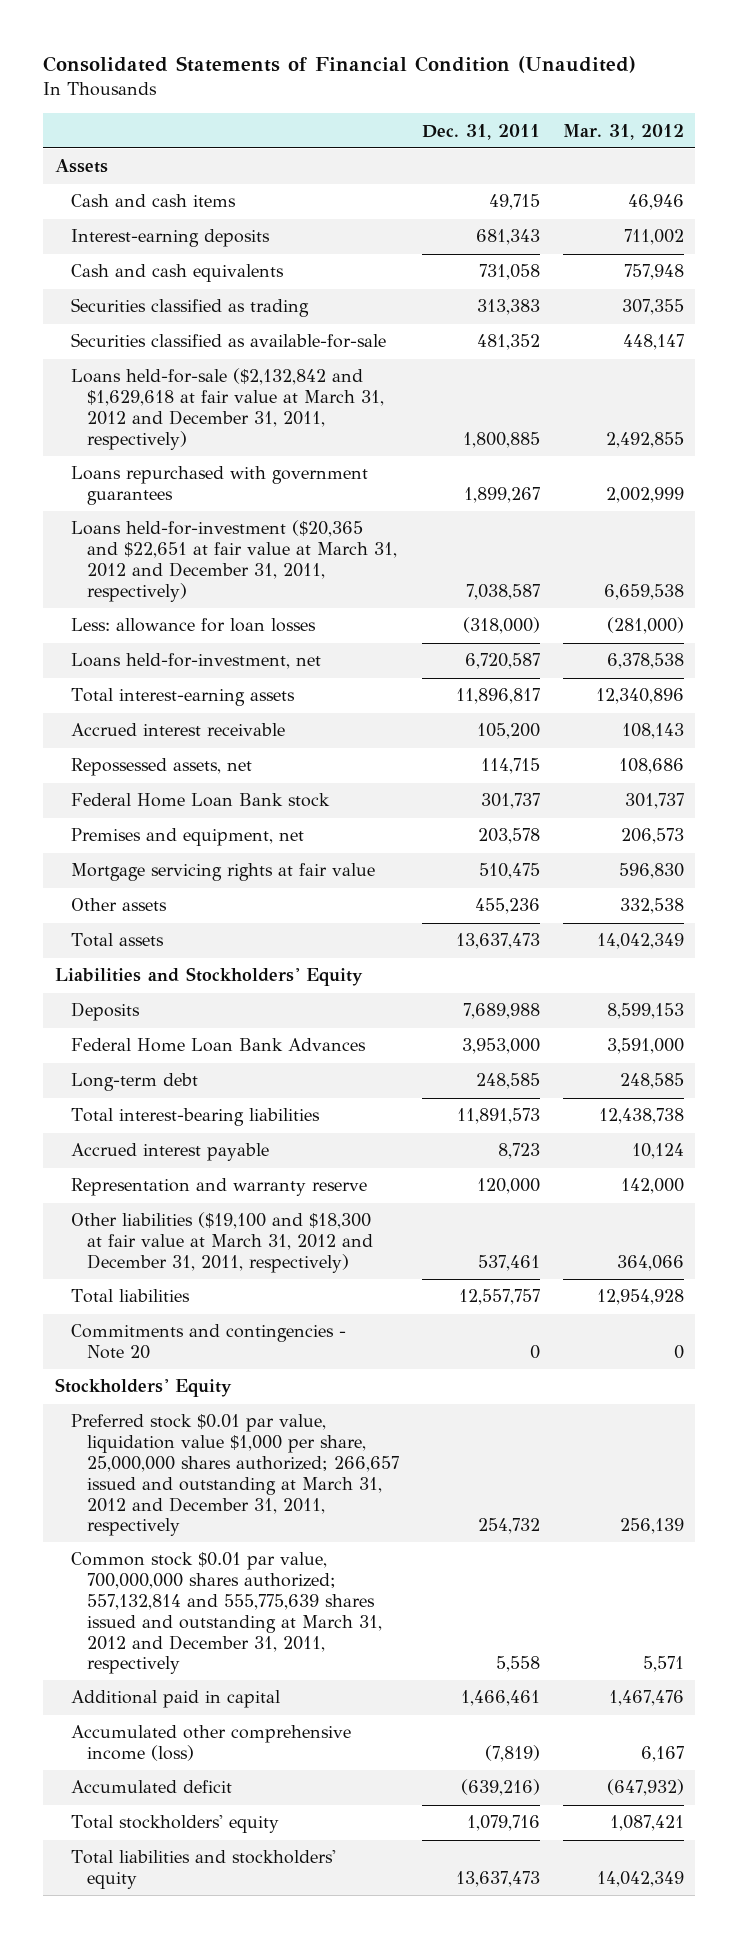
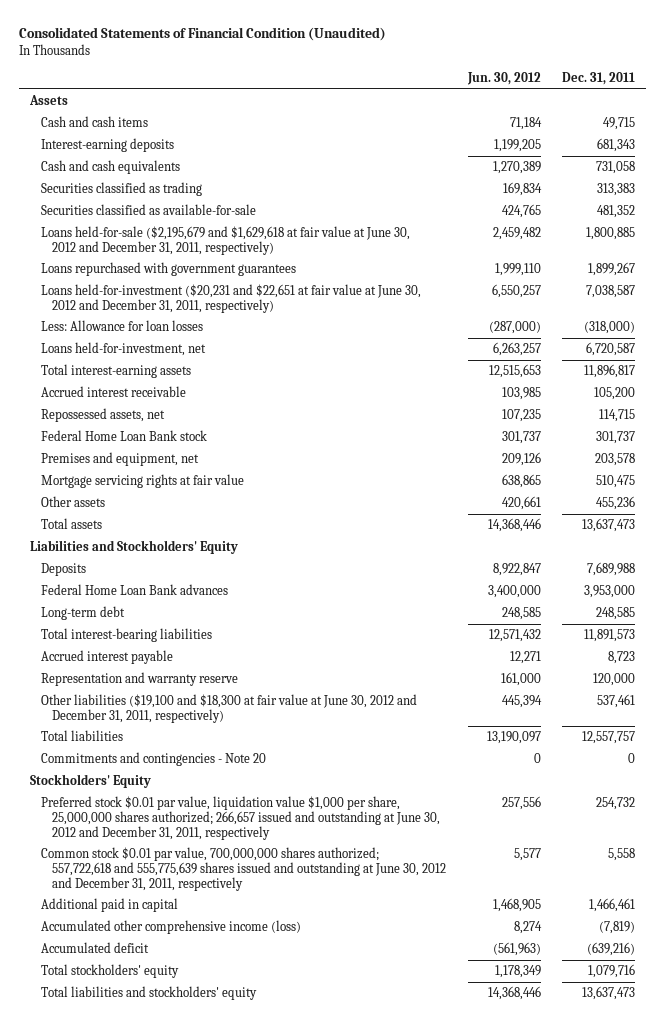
[562,123,684,140] Mar. 31, 2012 -> none
none -> [466,72,541,86] Jun. 30, 2012
[70,368,384,450] Loans held-for-sale ($2,132,842 and $1,629,618 at fair value at March 31, 2012 and December 31, 2011, respectively) -> [40,225,410,255] Loans held-for-sale ($2,195,679 and $1,629,618 at fair value at June 30, 2012 and December 31, 2011, respectively)
[70,520,397,602] Loans held-for-investment ($20,365 and $22,651 at fair value at March 31, 2012 and December 31, 2011, respectively) -> [40,283,421,313] Loans held-for-investment ($20,231 and $22,651 at fair value at June 30, 2012 and December 31, 2011, respectively)
[70,618,316,633] Less: allowance for loan losses -> [40,319,203,331] Less: Allowance for loan losses
[70,1038,366,1053] Federal Home Loan Bank Advances -> [40,583,228,595] Federal Home Loan Bank advances
[70,1212,373,1274] Other liabilities ($19,100 and $18,300 at fair value at March 31, 2012 and December 31, 2011, respectively) -> [40,693,417,723] Other liabilities ($19,100 and $18,300 at fair value at June 30, 2012 and December 31, 2011, respectively)
[70,1414,399,1537] Preferred stock $0.01 par value, liquidation value $1,000 per share, 25,000,000 shares authorized; 266,657 issued and outstanding at March 31, 2012 and December 31, 2011, respectively -> [40,795,440,840] Preferred stock $0.01 par value, liquidation value $1,000 per share, 25,000,000 shares authorized; 266,657 issued and outstanding at June 30, 2012 and December 31, 2011, respectively
[70,1552,382,1675] Common stock $0.01 par value, 700,000,000 shares authorized; 557,132,814 and 555,775,639 shares issued and outstanding at March 31, 2012 and December 31, 2011, respectively -> [40,846,446,891] Common stock $0.01 par value, 700,000,000 shares authorized; 557,722,618 and 555,775,639 shares issued and outstanding at June 30, 2012 and December 31, 2011, respectively

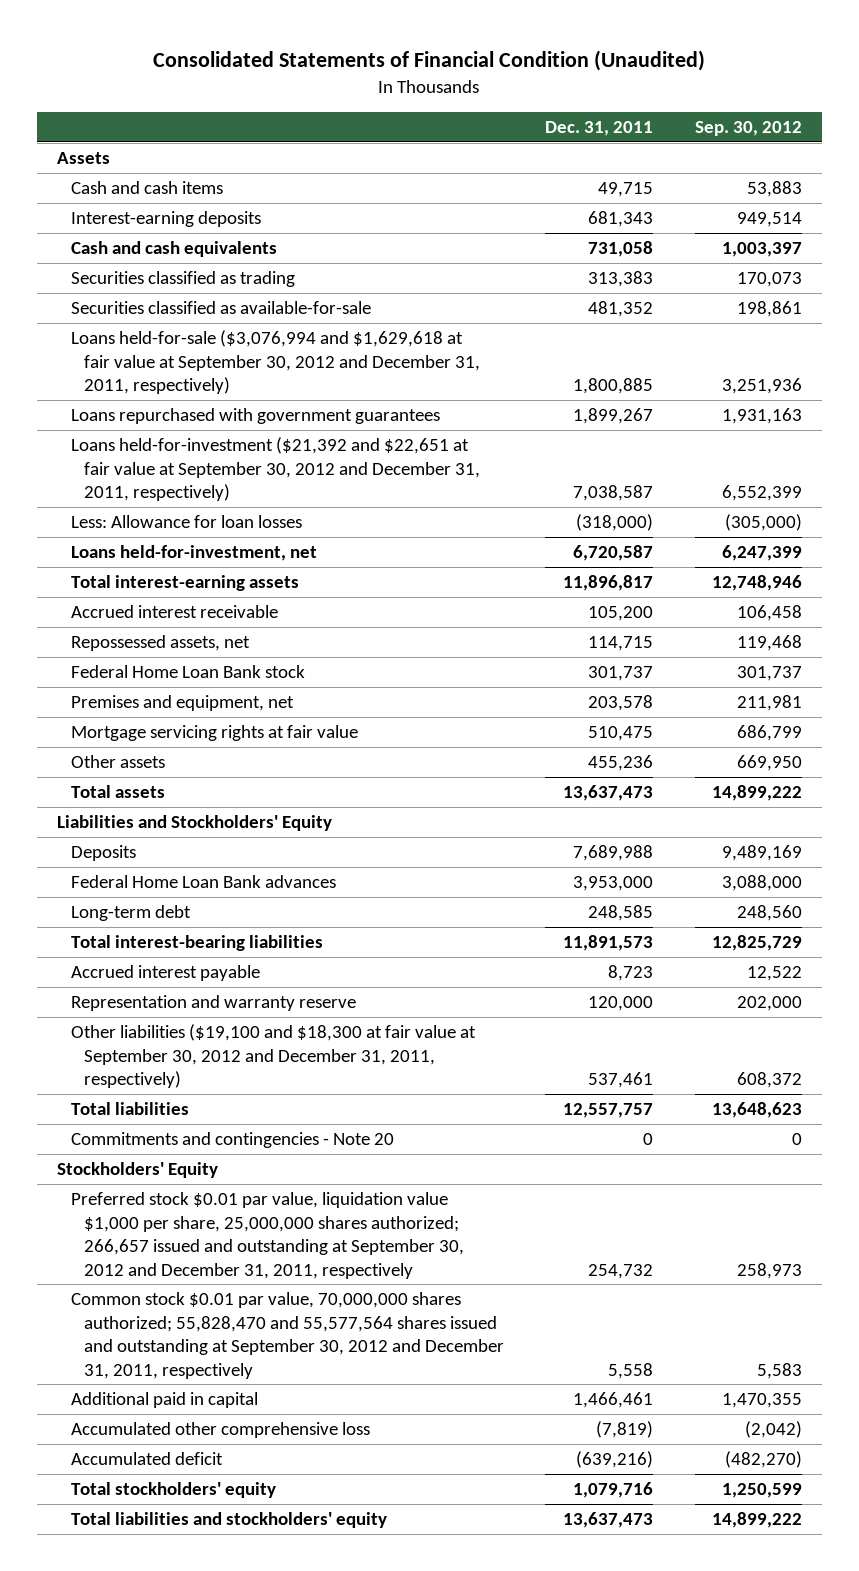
[466,72,541,86] Jun. 30, 2012 -> none
none -> [694,120,802,136] Sep. 30, 2012
[40,225,410,255] Loans held-for-sale ($2,195,679 and $1,629,618 at fair value at June 30, 2012 and December 31, 2011, respectively) -> [70,330,481,395] Loans held-for-sale ($3,076,994 and $1,629,618 at fair value at September 30, 2012 and December 31, 2011, respectively)
[40,283,421,313] Loans held-for-investment ($20,231 and $22,651 at fair value at June 30, 2012 and December 31, 2011, respectively) -> [70,437,481,502] Loans held-for-investment ($21,392 and $22,651 at fair value at September 30, 2012 and December 31, 2011, respectively)
[40,693,417,723] Other liabilities ($19,100 and $18,300 at fair value at June 30, 2012 and December 31, 2011, respectively) -> [70,1024,476,1089] Other liabilities ($19,100 and $18,300 at fair value at September 30, 2012 and December 31, 2011, respectively)
[40,795,440,840] Preferred stock $0.01 par value, liquidation value $1,000 per share, 25,000,000 shares authorized; 266,657 issued and outstanding at June 30, 2012 and December 31, 2011, respectively -> [70,1192,465,1279] Preferred stock $0.01 par value, liquidation value $1,000 per share, 25,000,000 shares authorized; 266,657 issued and outstanding at September 30, 2012 and December 31, 2011, respectively
[40,846,446,891] Common stock $0.01 par value, 700,000,000 shares authorized; 557,722,618 and 555,775,639 shares issued and outstanding at June 30, 2012 and December 31, 2011, respectively -> [70,1292,505,1379] Common stock $0.01 par value, 70,000,000 shares authorized; 55,828,470 and 55,577,564 shares issued and outstanding at September 30, 2012 and December 31, 2011, respectively
[40,919,301,934] Accumulated other comprehensive income (loss) -> [70,1422,370,1439] Accumulated other comprehensive loss

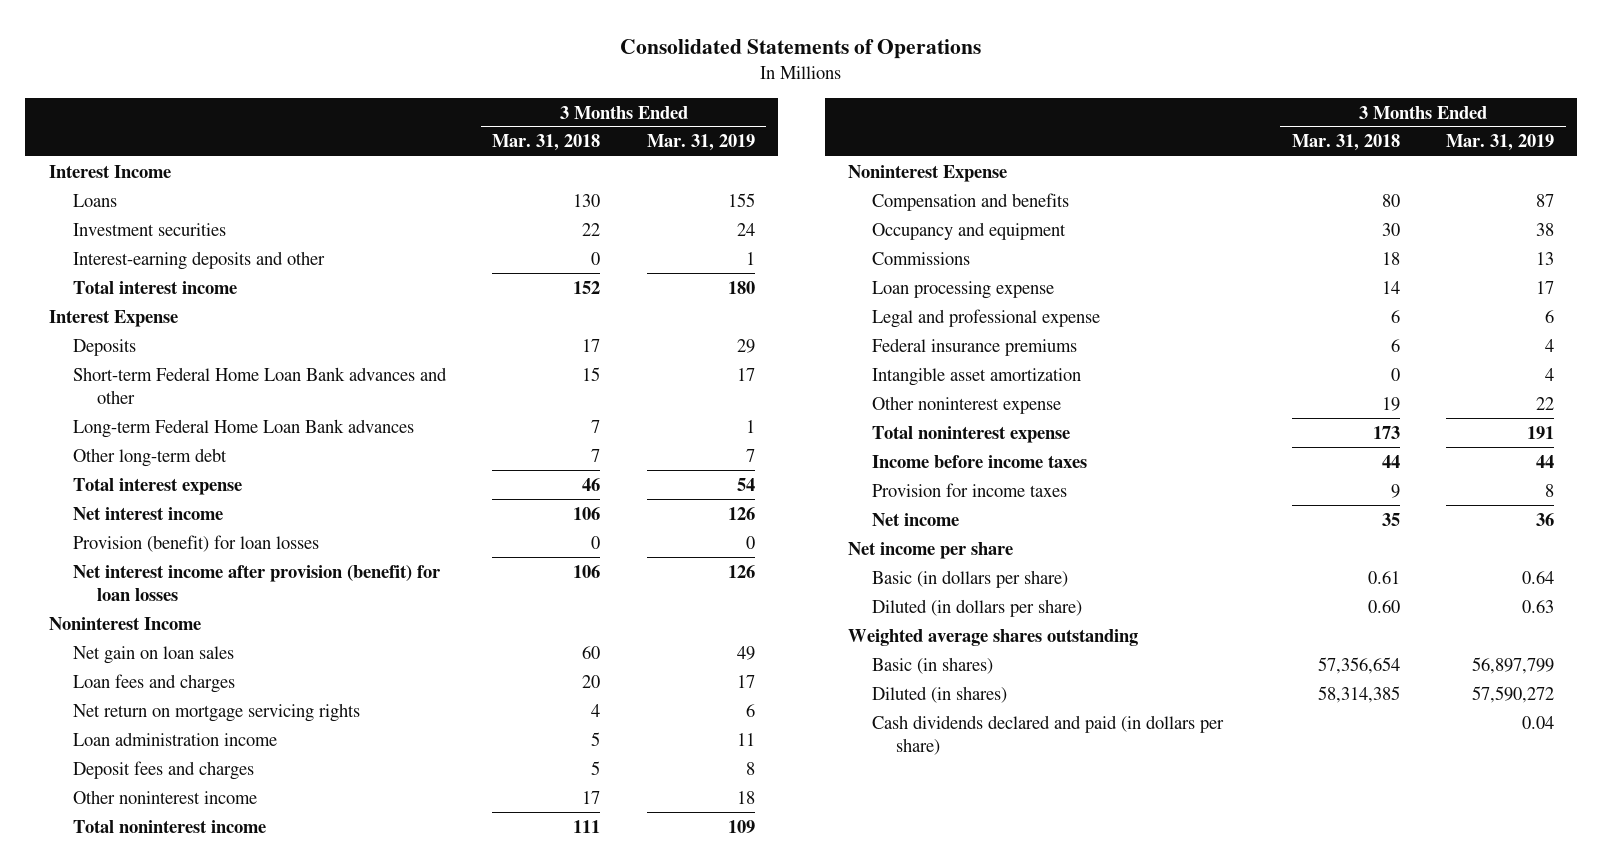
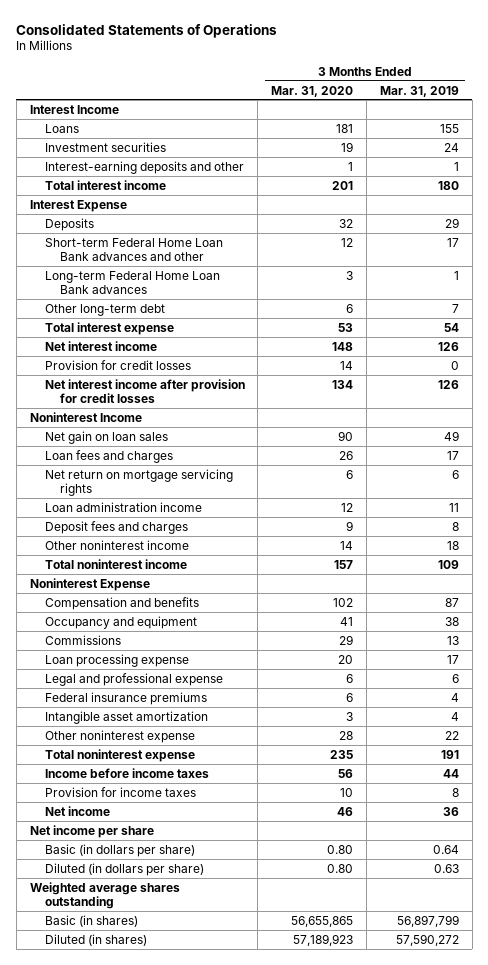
[492,134,601,152] Mar. 31, 2018 -> none
none -> [271,85,354,97] Mar. 31, 2020
[72,534,319,552] Provision (benefit) for loan losses -> [44,359,191,370] Provision for credit losses
[72,564,441,601] Net interest income after provision (benefit) for loan losses -> [44,378,245,403] Net interest income after provision for credit losses
[872,714,1225,755] Cash dividends declared and paid (in dollars per share) -> none

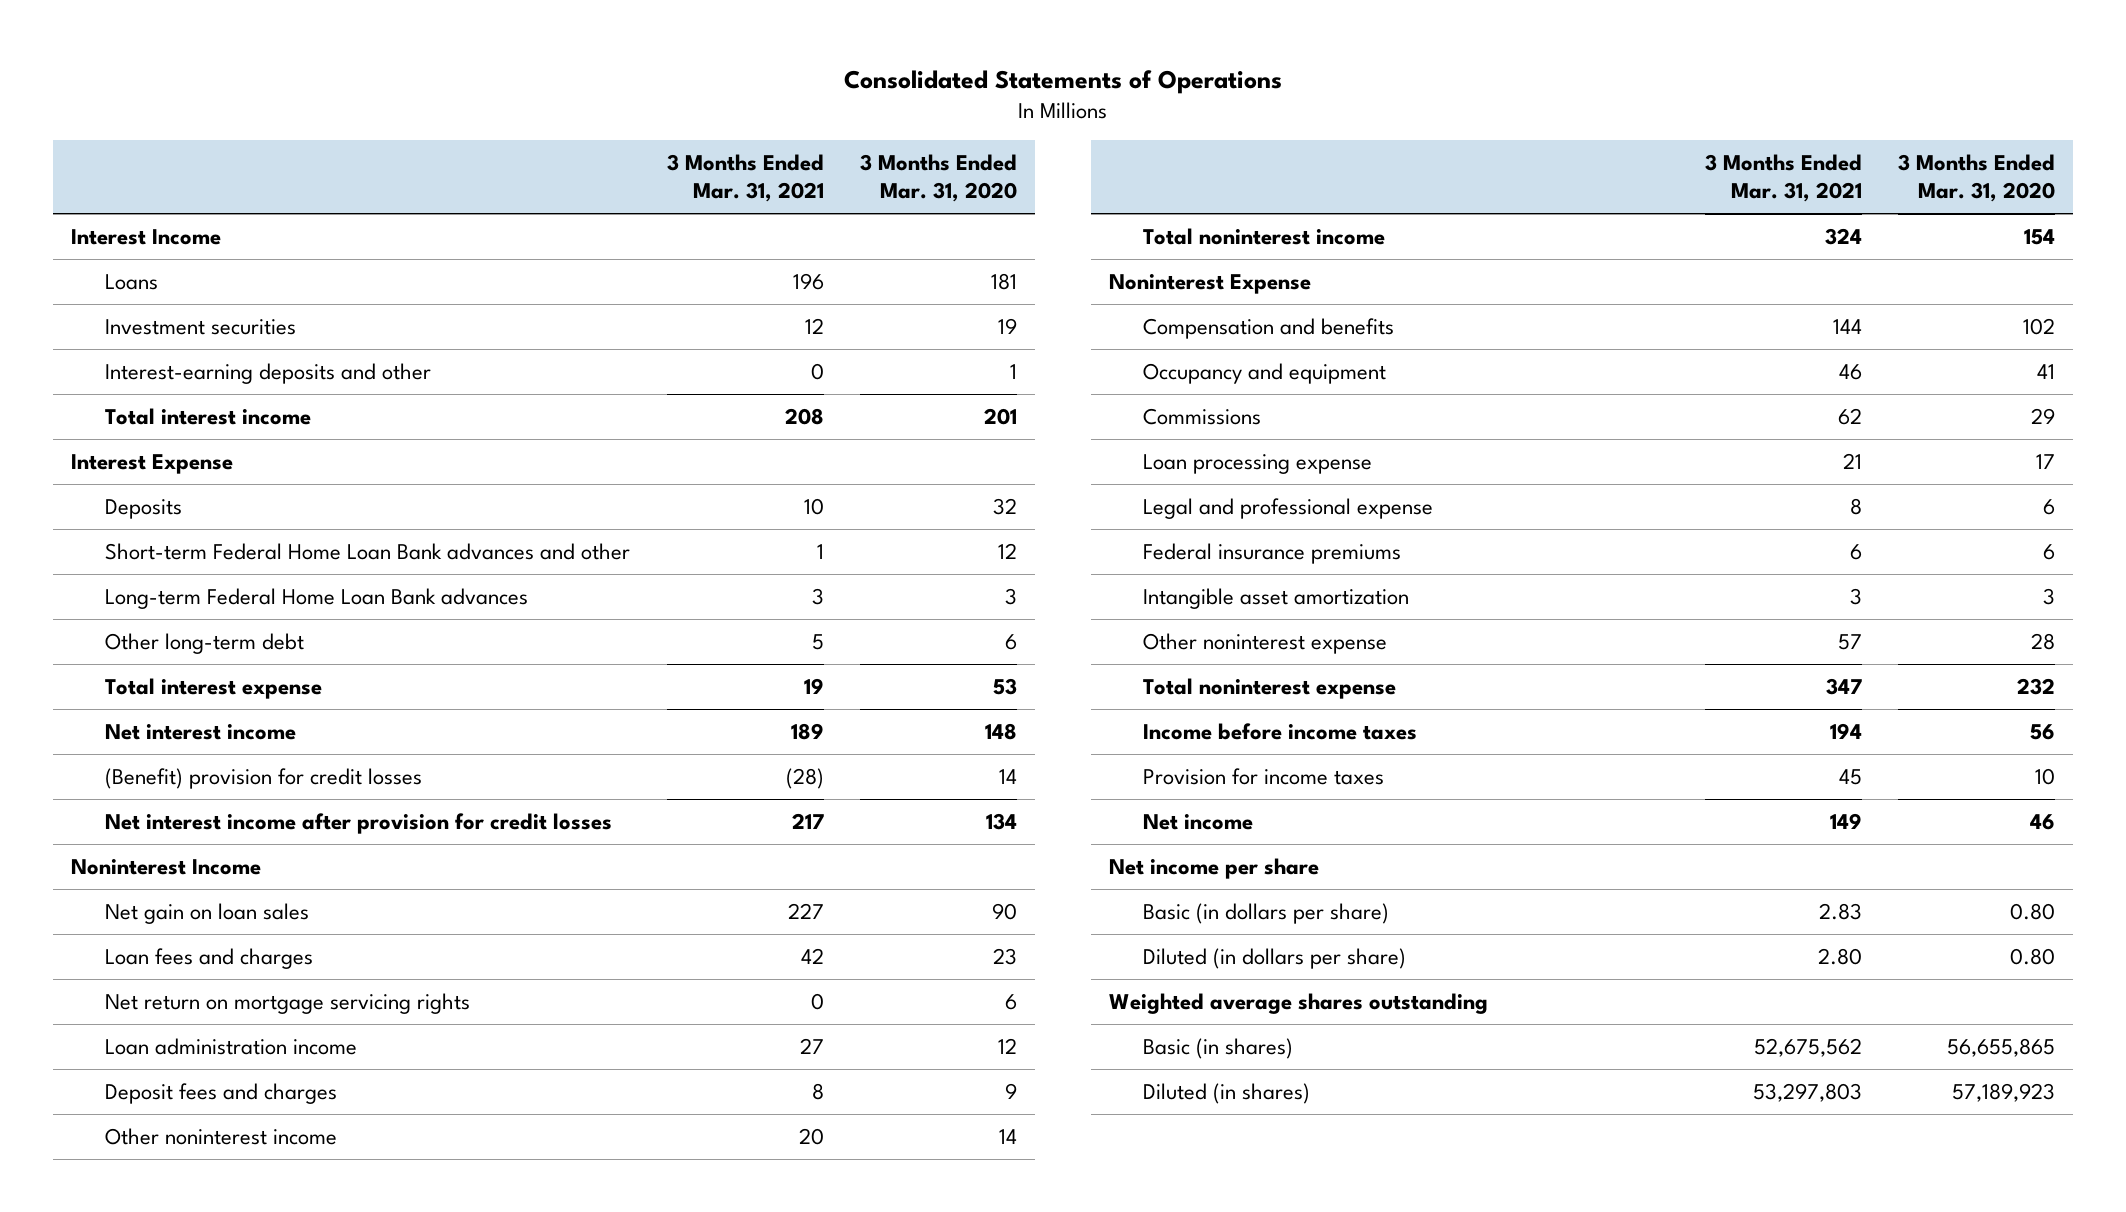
[379,85,459,97] Mar. 31, 2019 -> none
none -> [666,153,824,203] 3 Months Ended Mar. 31, 2021
[44,359,191,370] Provision for credit losses -> [105,767,423,789] (Benefit) provision for credit losses
[339,450,354,460] 26 -> [992,947,1017,965] 23
[334,559,354,569] 157 -> [2023,228,2055,245] 154
[338,654,354,664] 20 -> [2035,453,2055,469] 17
[330,749,354,759] 235 -> [2016,677,2055,695] 232

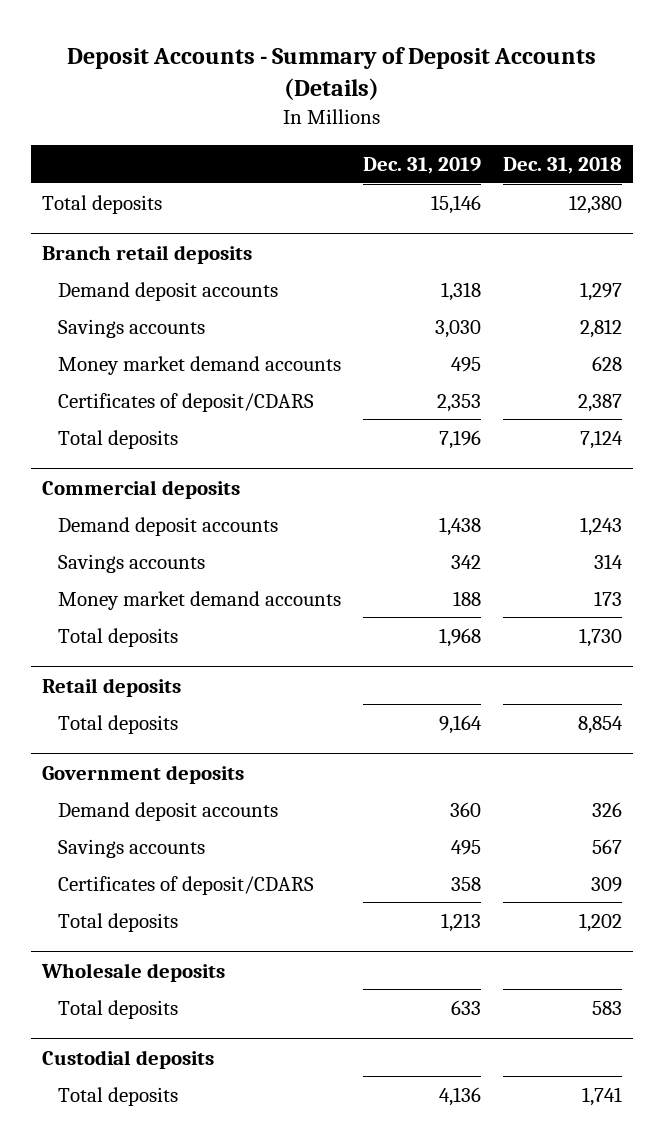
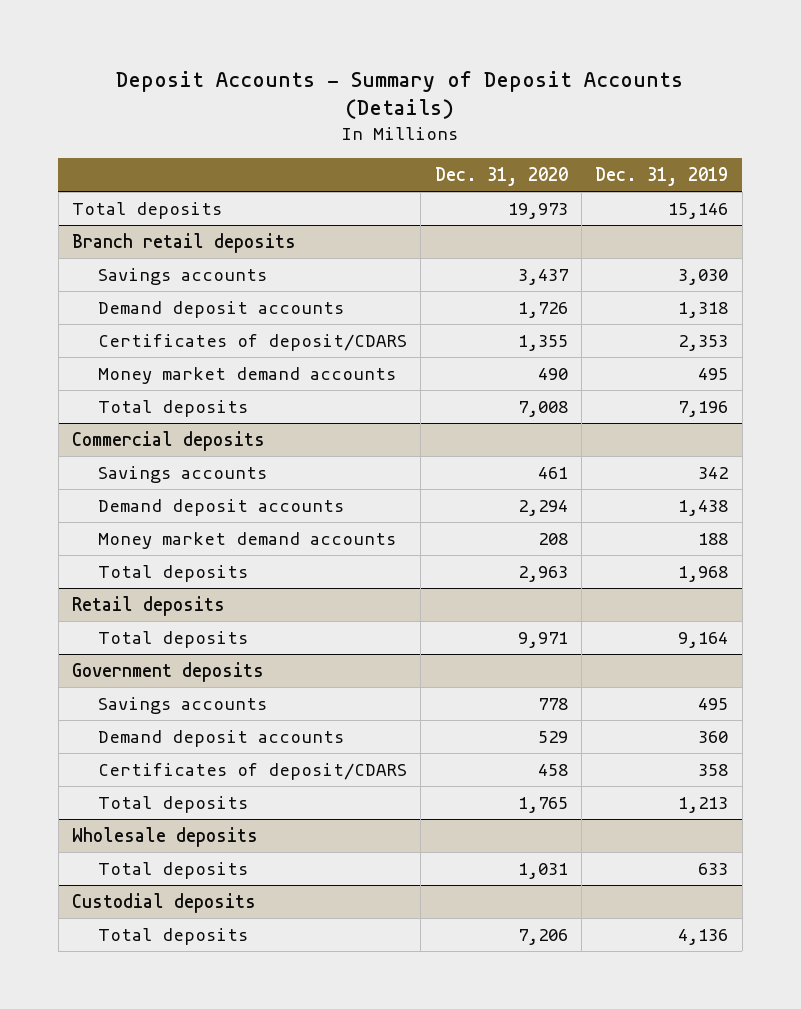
[503,157,623,175] Dec. 31, 2018 -> none
none -> [434,166,568,186] Dec. 31, 2020
[58,281,279,301] Demand deposit accounts -> [97,301,344,319] Demand deposit accounts
[58,355,342,375] Money market demand accounts -> [97,367,396,385] Money market demand accounts
[58,516,279,536] Demand deposit accounts -> [97,499,344,517] Demand deposit accounts
[58,801,279,821] Demand deposit accounts -> [97,730,344,748] Demand deposit accounts

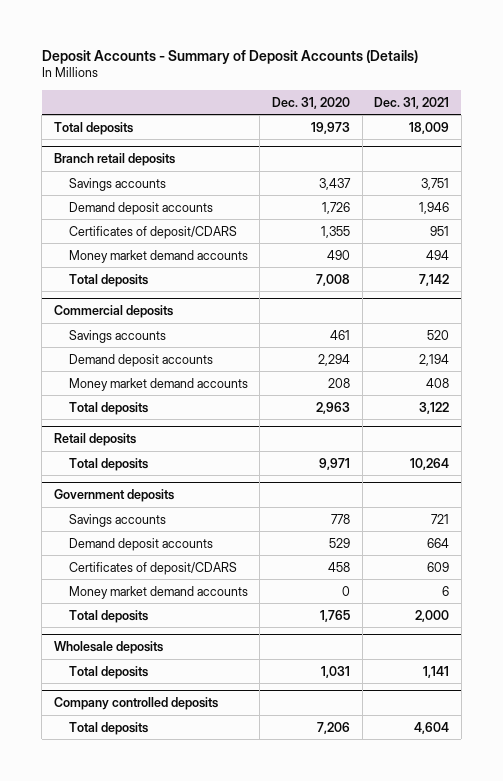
[595,166,729,186] Dec. 31, 2019 -> none
none -> [374,96,450,109] Dec. 31, 2021
none -> [68,585,248,599] Money market demand accounts
[72,893,257,914] Custodial deposits -> [53,697,218,711] Company controlled deposits

